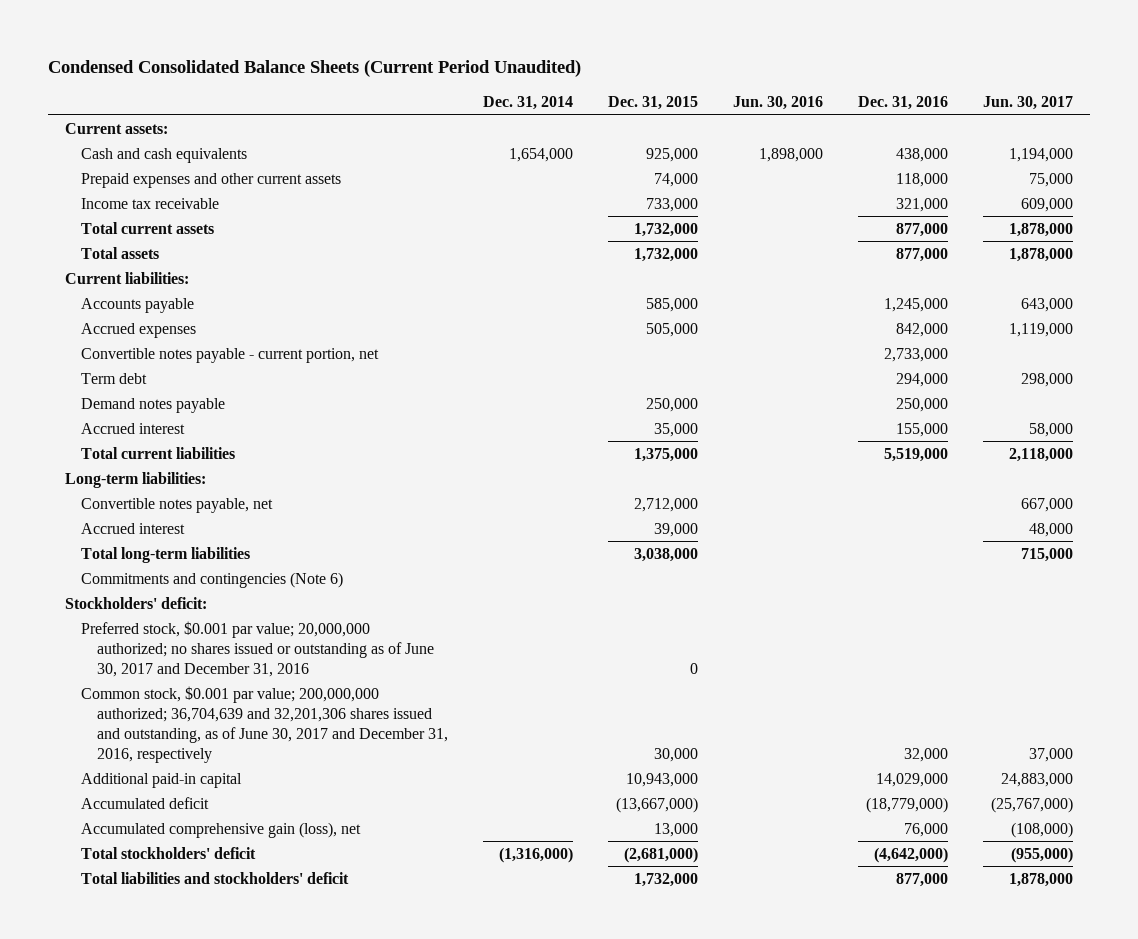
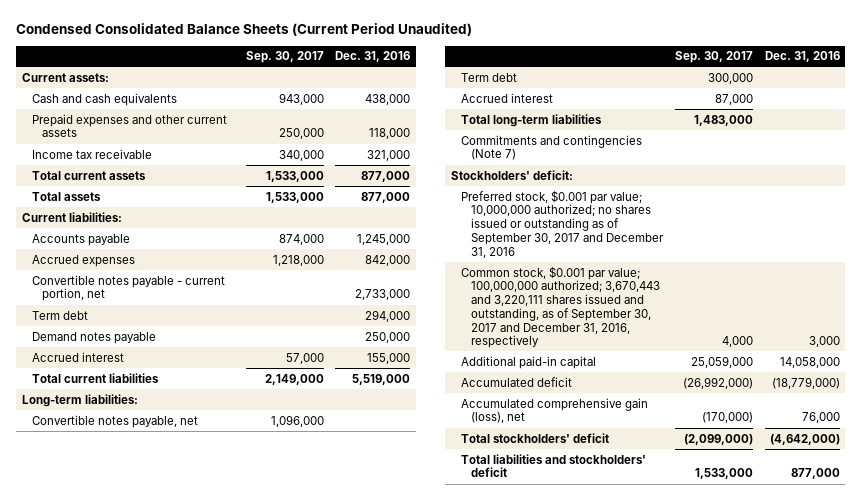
[483,96,574,111] Dec. 31, 2014 -> none
[608,96,699,111] Dec. 31, 2015 -> none
[732,96,823,111] Jun. 30, 2016 -> none
[982,96,1073,111] Jun. 30, 2017 -> none
none -> [245,51,324,64] Sep. 30, 2017
none -> [461,72,518,82] Term debt
[81,571,344,588] Commitments and contingencies (Note 6) -> [461,134,643,161] Commitments and contingencies (Note 7)
[81,620,435,677] Preferred stock, $0.001 par value; 20,000,000 authorized; no shares issued or outstanding as of June 30, 2017 and December 31, 2016 -> [461,189,665,258] Preferred stock, $0.001 par value; 10,000,000 authorized; no shares issued or outstanding as of September 30, 2017 and December 31, 2016
[81,685,449,763] Common stock, $0.001 par value; 200,000,000 authorized; 36,704,639 and 32,201,306 shares issued and outstanding, as of June 30, 2017 and December 31, 2016, respectively -> [461,265,661,349] Common stock, $0.001 par value; 100,000,000 authorized; 3,670,443 and 3,220,111 shares issued and outstanding, as of September 30, 2017 and December 31, 2016, respectively
[903,747,948,762] 32,000 -> [808,336,840,348] 3,000
[875,772,948,787] 14,029,000 -> [779,356,840,368] 14,058,000

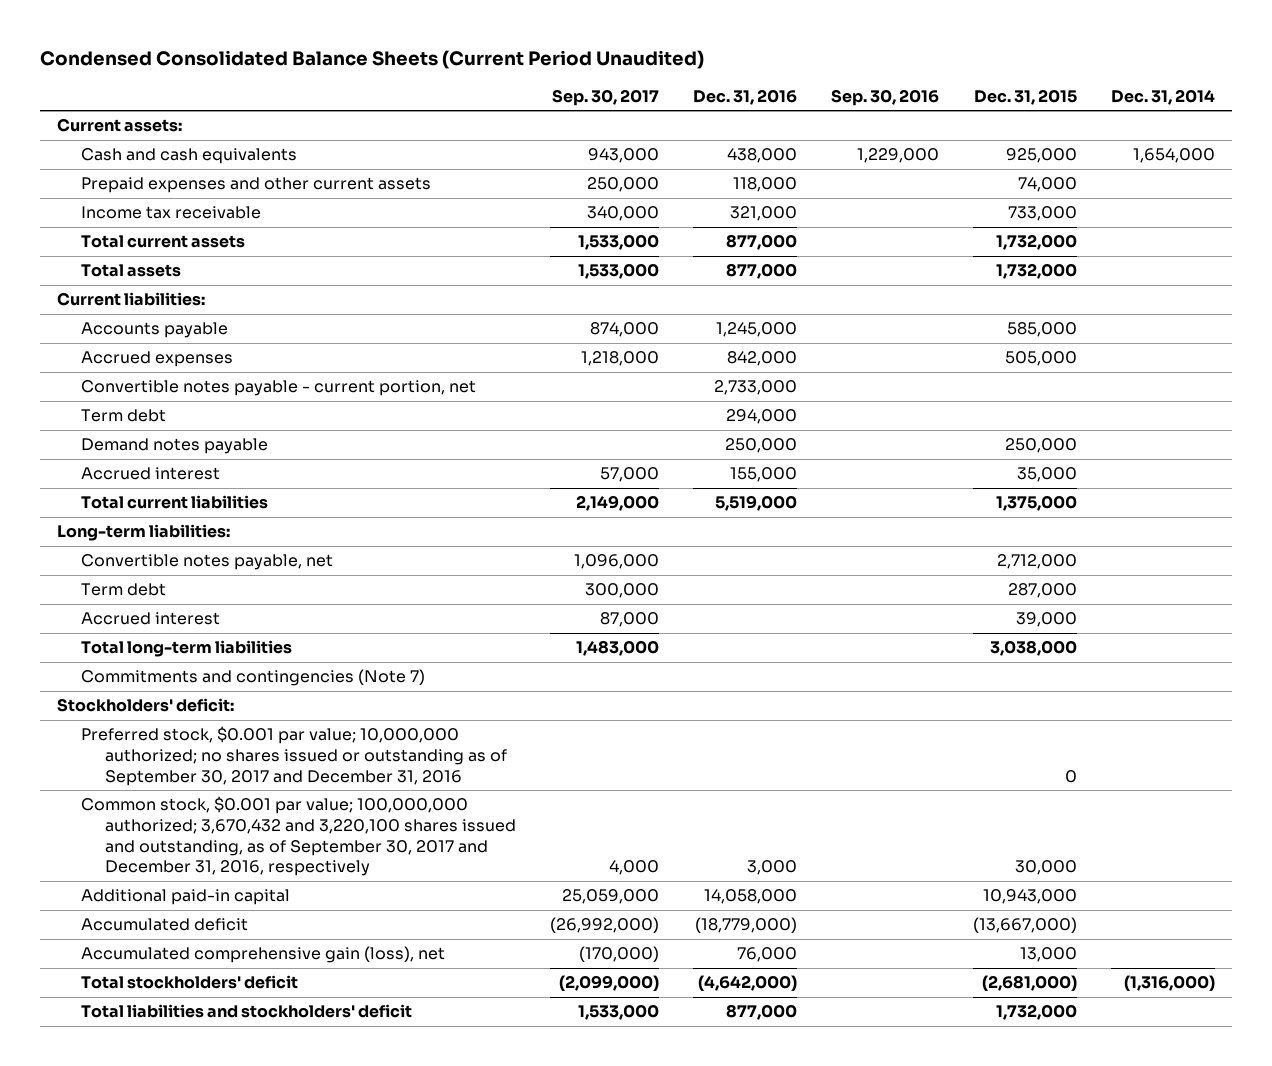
none -> [831,88,940,106] Sep. 30, 2016
none -> [974,88,1078,105] Dec. 31, 2015
none -> [1111,88,1216,105] Dec. 31, 2014
[461,265,661,349] Common stock, $0.001 par value; 100,000,000 authorized; 3,670,443 and 3,220,111 shares issued and outstanding, as of September 30, 2017 and December 31, 2016, respectively -> [81,796,517,877] Common stock, $0.001 par value; 100,000,000 authorized; 3,670,432 and 3,220,100 shares issued and outstanding, as of September 30, 2017 and December 31, 2016, respectively

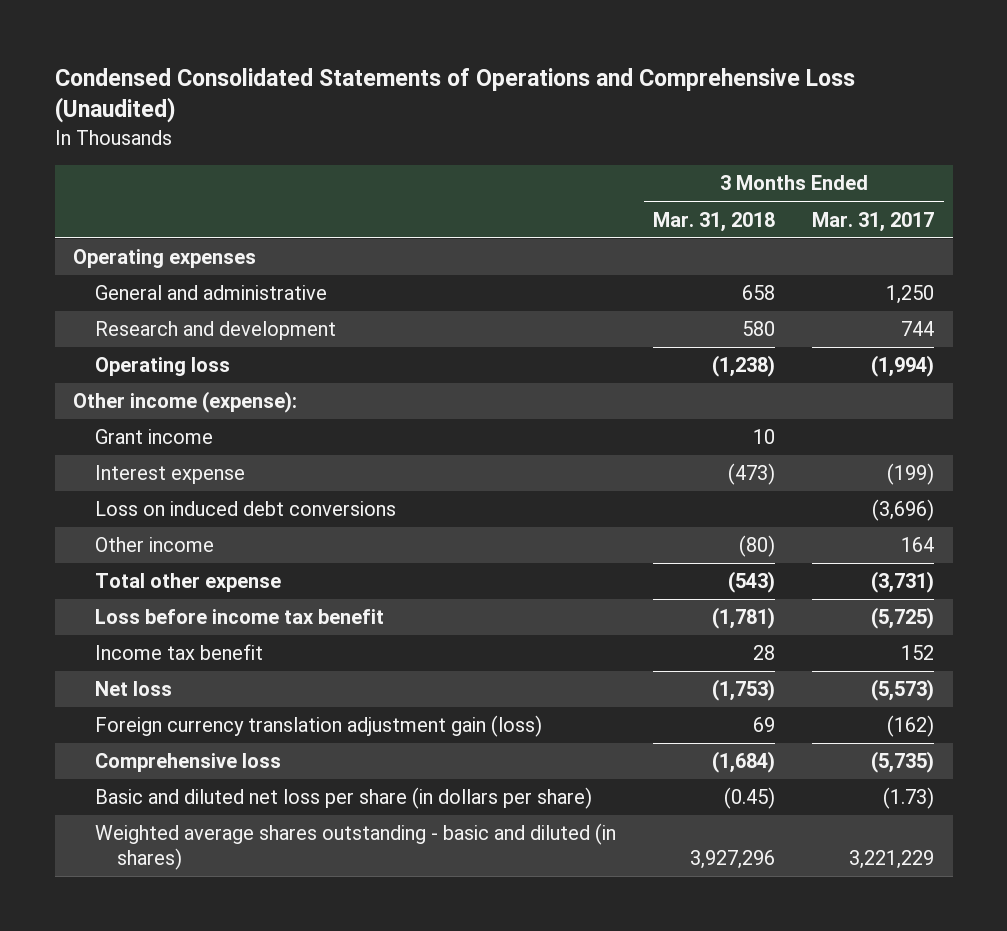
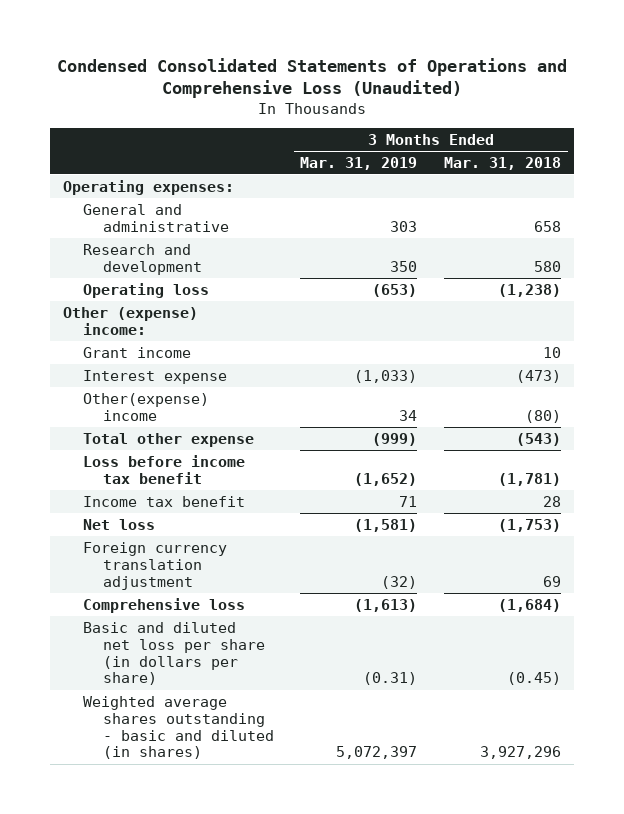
[812,211,935,232] Mar. 31, 2017 -> none
none -> [300,156,418,170] Mar. 31, 2019
[73,249,257,269] Operating expenses -> [63,179,235,195] Operating expenses:
[73,391,298,414] Other income (expense): -> [63,306,199,335] Other (expense) income:
[95,501,397,517] Loss on induced debt conversions -> none
[95,537,215,553] Other income -> [82,392,209,421] Other(expense) income
[95,715,543,738] Foreign currency translation adjustment gain (loss) -> [82,541,227,590] Foreign currency translation adjustment

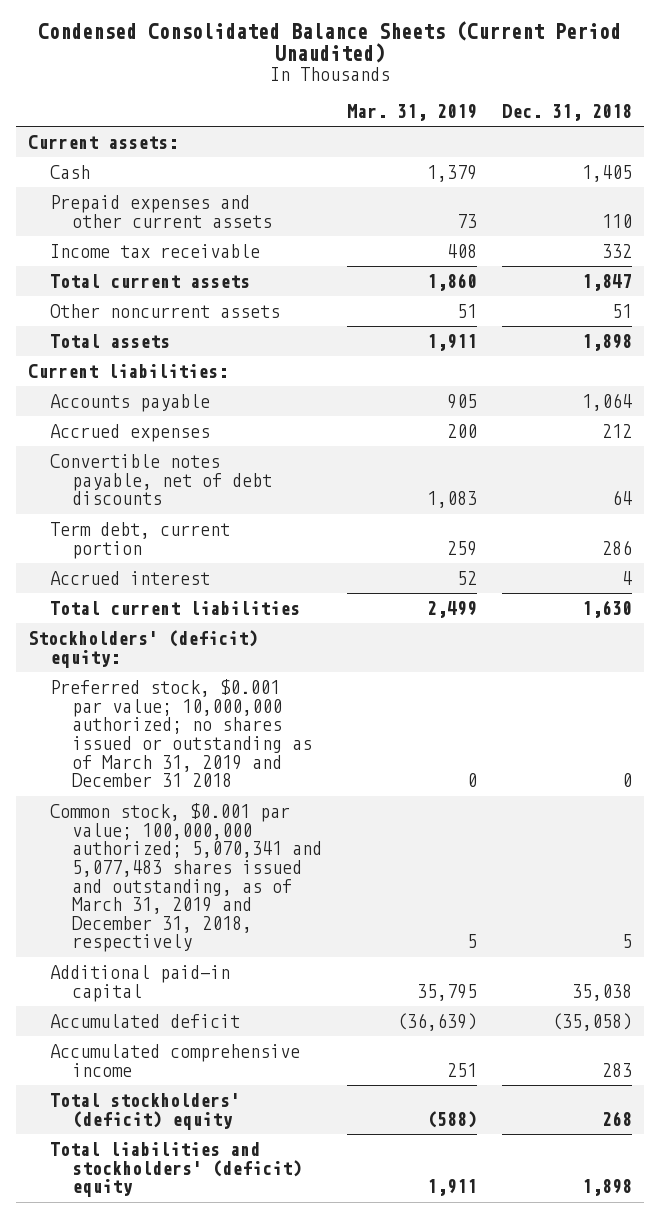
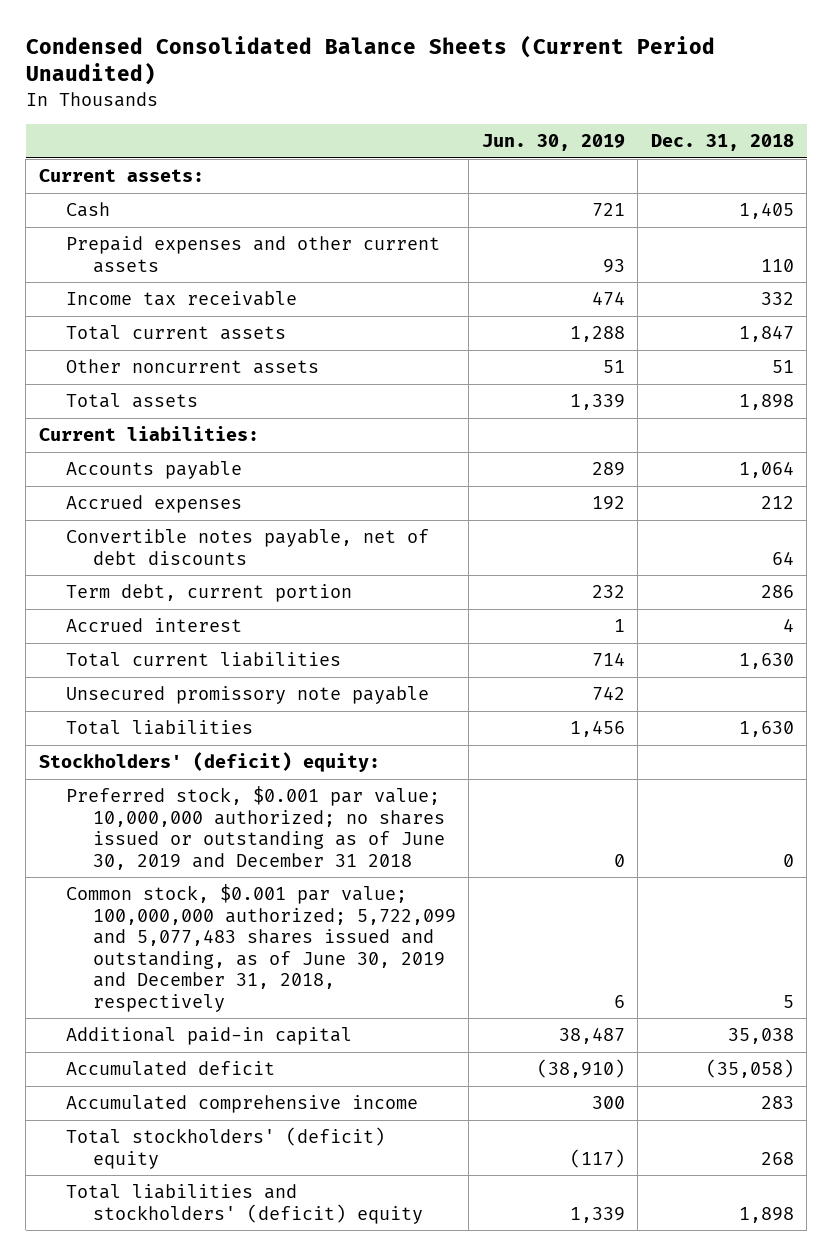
[346,104,477,122] Mar. 31, 2019 -> none
none -> [481,133,625,151] Jun. 30, 2019
none -> [65,686,429,705] Unsecured promissory note payable
none -> [65,720,253,736] Total liabilities
[50,678,313,788] Preferred stock, $0.001 par value; 10,000,000 authorized; no shares issued or outstanding as of March 31, 2019 and December 31 2018 -> [65,786,446,870] Preferred stock, $0.001 par value; 10,000,000 authorized; no shares issued or outstanding as of June 30, 2019 and December 31 2018
[50,802,323,953] Common stock, $0.001 par value; 100,000,000 authorized; 5,070,341 and 5,077,483 shares issued and outstanding, as of March 31, 2019 and December 31, 2018, respectively -> [65,884,457,1012] Common stock, $0.001 par value; 100,000,000 authorized; 5,722,099 and 5,077,483 shares issued and outstanding, as of June 30, 2019 and December 31, 2018, respectively

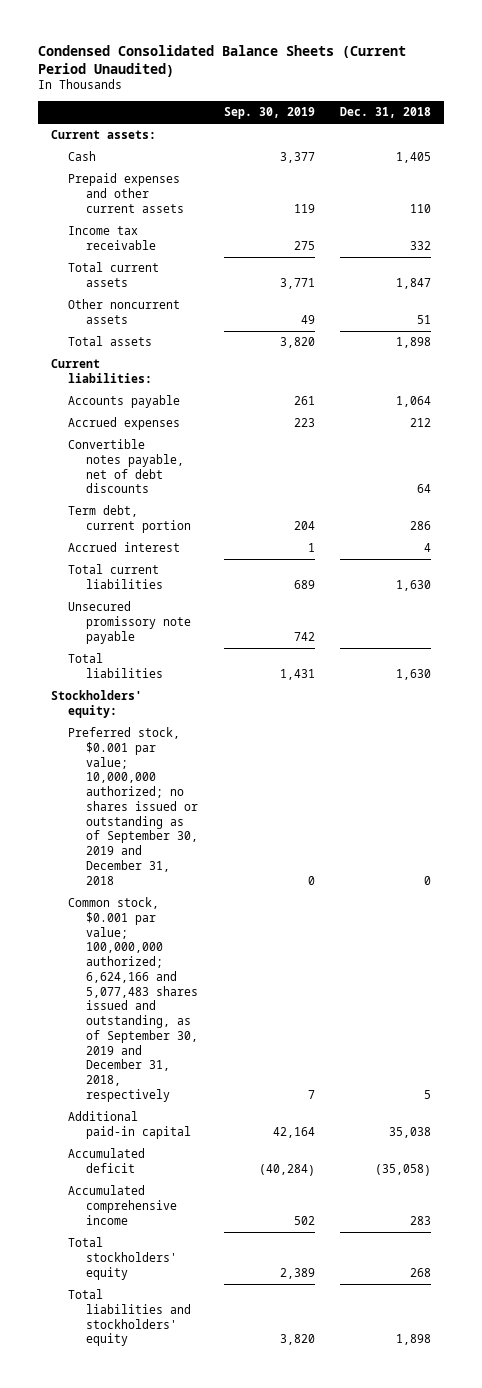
[481,133,625,151] Jun. 30, 2019 -> none
none -> [223,107,315,120] Sep. 30, 2019
[38,752,380,773] Stockholders' (deficit) equity: -> [50,690,142,718] Stockholders' equity:
[65,786,446,870] Preferred stock, $0.001 par value; 10,000,000 authorized; no shares issued or outstanding as of June 30, 2019 and December 31 2018 -> [68,727,198,885] Preferred stock, $0.001 par value; 10,000,000 authorized; no shares issued or outstanding as of September 30, 2019 and December 31, 2018
[65,884,457,1012] Common stock, $0.001 par value; 100,000,000 authorized; 5,722,099 and 5,077,483 shares issued and outstanding, as of June 30, 2019 and December 31, 2018, respectively -> [68,897,198,1102] Common stock, $0.001 par value; 100,000,000 authorized; 6,624,166 and 5,077,483 shares issued and outstanding, as of September 30, 2019 and December 31, 2018, respectively
[65,1127,385,1169] Total stockholders' (deficit) equity -> [68,1237,177,1280] Total stockholders' equity
[65,1184,424,1224] Total liabilities and stockholders' (deficit) equity -> [68,1289,191,1347] Total liabilities and stockholders' equity

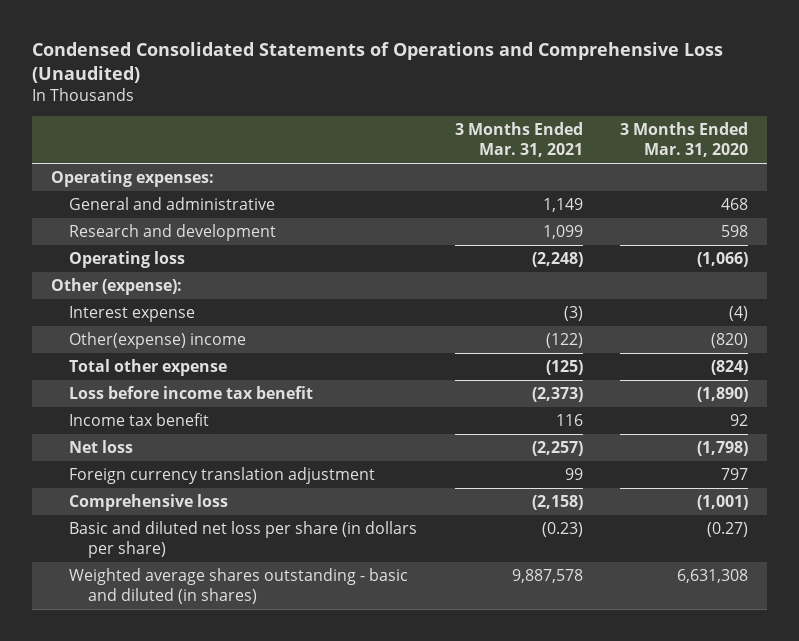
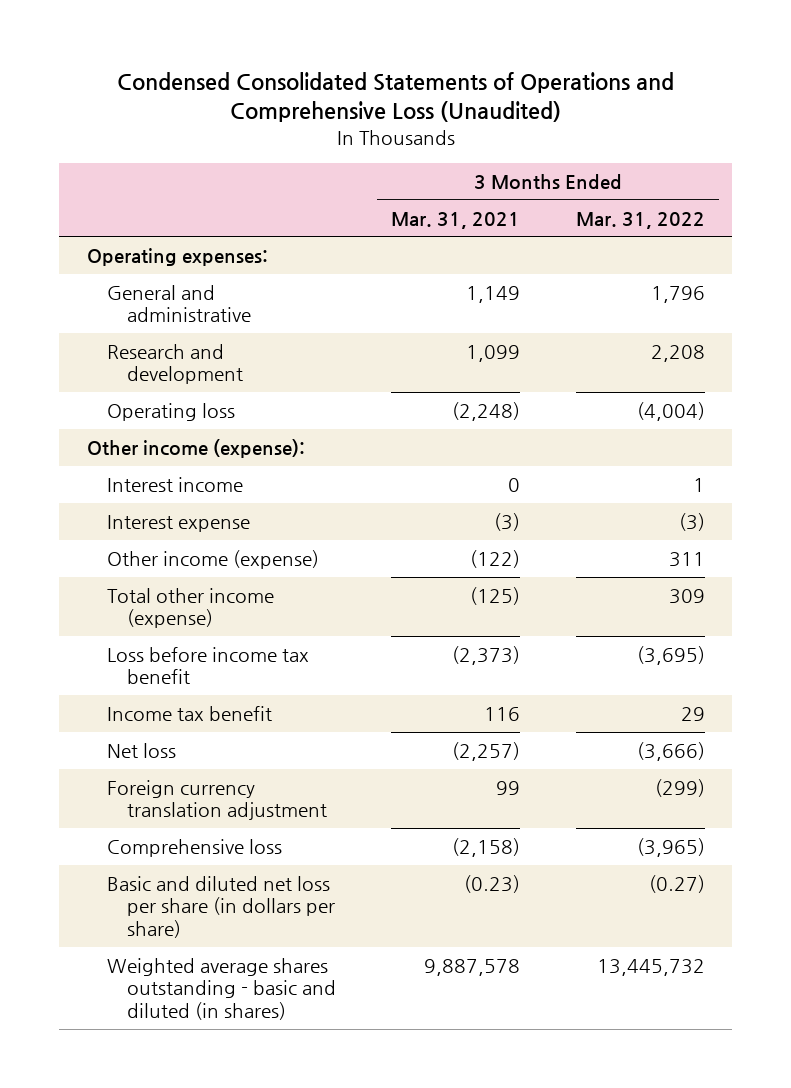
[619,122,748,158] 3 Months Ended Mar. 31, 2020 -> none
none -> [575,211,705,229] Mar. 31, 2022
[50,278,182,296] Other (expense): -> [86,438,305,458] Other income (expense):
none -> [106,476,243,492] Interest income
[69,332,247,350] Other(expense) income -> [106,549,319,569] Other income (expense)
[69,359,228,377] Total other expense -> [106,587,274,629] Total other income (expense)

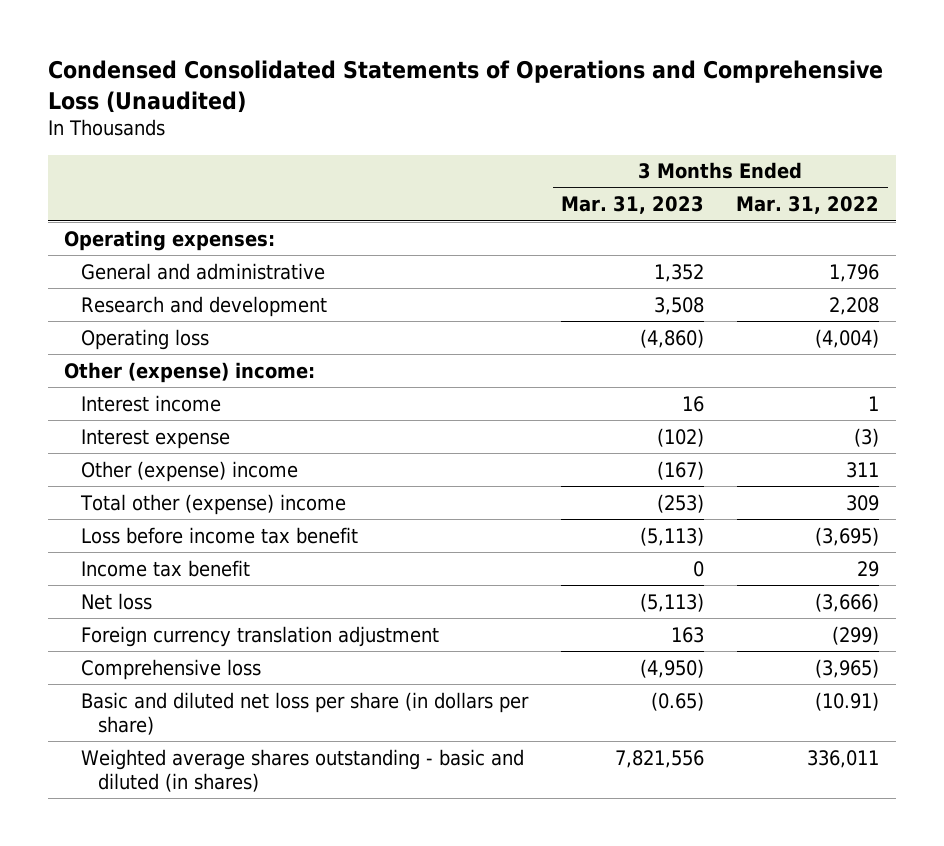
[391,211,521,229] Mar. 31, 2021 -> none
none -> [560,196,704,215] Mar. 31, 2023
[86,438,305,458] Other income (expense): -> [64,361,316,383] Other (expense) income:
[106,549,319,569] Other income (expense) -> [81,460,299,482] Other (expense) income
[106,587,274,629] Total other income (expense) -> [80,493,347,515] Total other (expense) income
[648,874,705,893] (0.27) -> [815,691,880,711] (10.91)
[596,958,705,976] 13,445,732 -> [807,749,880,768] 336,011

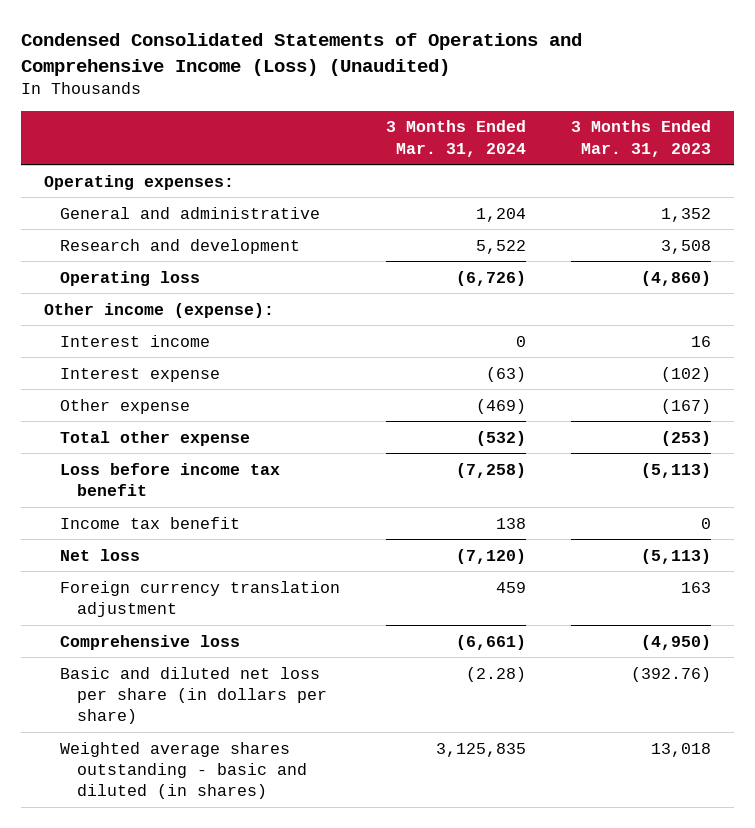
[48,60,884,113] Condensed Consolidated Statements of Operations and Comprehensive Loss (Unaudited) -> [20,33,582,77] Condensed Consolidated Statements of Operations and Comprehensive Income (Loss) (Unaudited)
[736,196,880,215] Mar. 31, 2022 -> none
none -> [385,120,526,157] 3 Months Ended Mar. 31, 2024
[64,361,316,383] Other (expense) income: -> [43,302,274,318] Other income (expense):
[81,460,299,482] Other (expense) income -> [60,398,191,414] Other expense
[80,493,347,515] Total other (expense) income -> [60,430,251,446] Total other expense
[650,691,704,711] (0.65) -> [631,666,712,682] (392.76)
[614,749,704,768] 7,821,556 -> [651,742,712,757] 13,018

